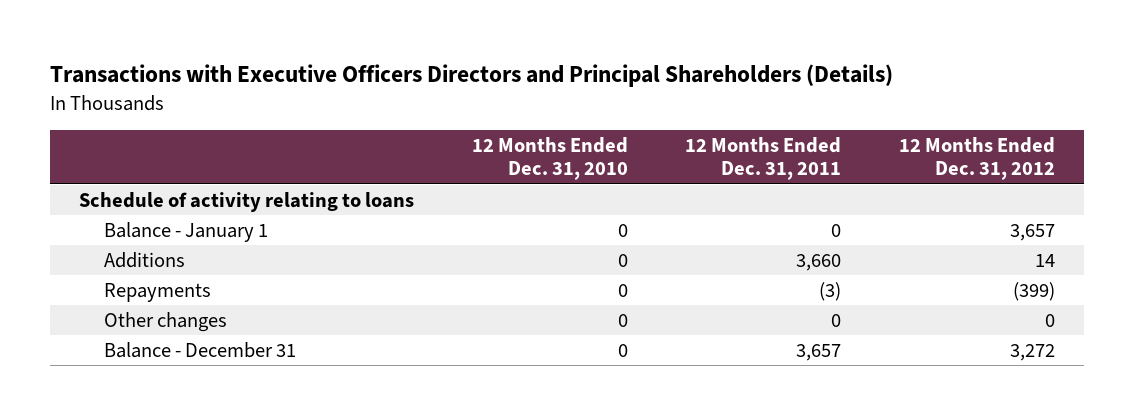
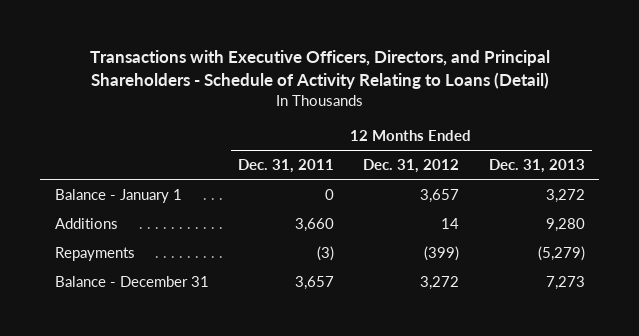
[50,63,894,87] Transactions with Executive Officers Directors and Principal Shareholders (Details) -> [89,50,550,90] Transactions with Executive Officers, Directors, and Principal Shareholders - Schedule of Activity Relating to Loans (Detail)
[471,136,628,181] 12 Months Ended Dec. 31, 2010 -> none
none -> [488,159,585,174] Dec. 31, 2013
[79,191,415,212] Schedule of activity relating to loans -> none
[103,311,227,332] Other changes -> none

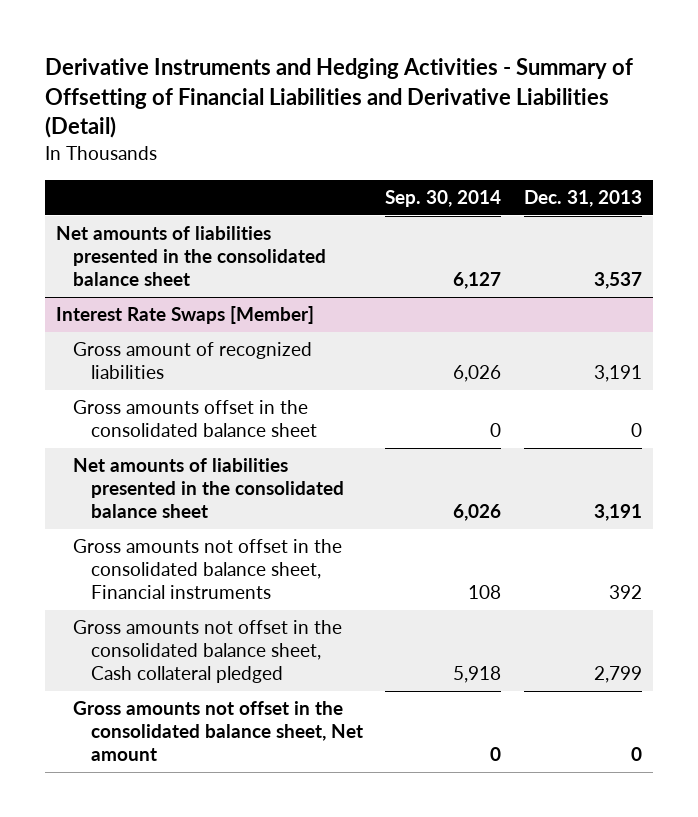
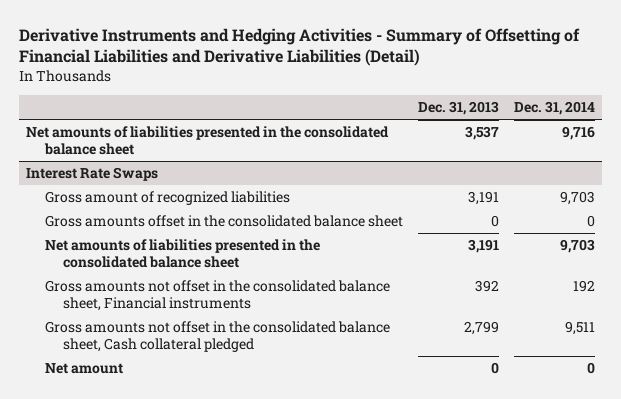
[385,190,502,208] Sep. 30, 2014 -> none
none -> [513,101,595,116] Dec. 31, 2014
[56,306,315,325] Interest Rate Swaps [Member] -> [26,167,159,182] Interest Rate Swaps
[73,701,363,762] Gross amounts not offset in the consolidated balance sheet, Net amount -> [44,363,123,375] Net amount

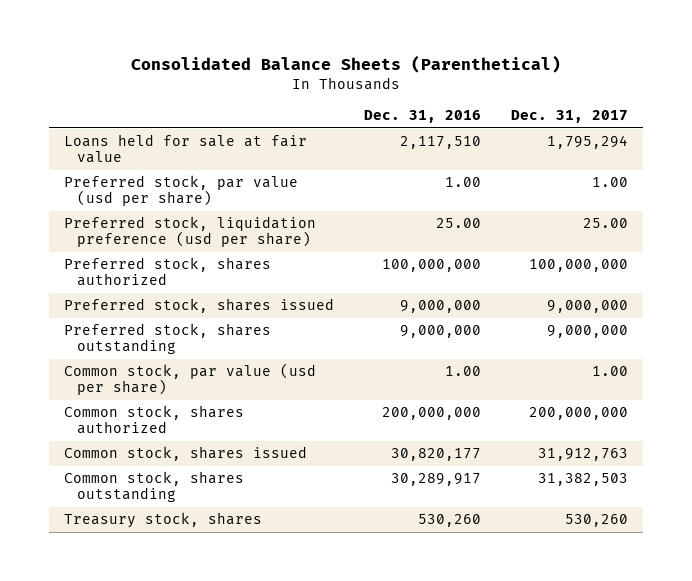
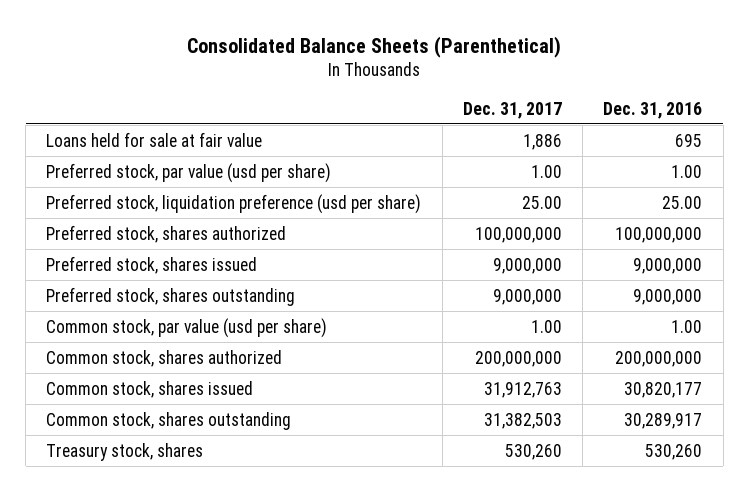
[399,136,481,150] 2,117,510 -> [675,133,703,147] 695
[547,135,629,150] 1,795,294 -> [522,133,562,150] 1,886

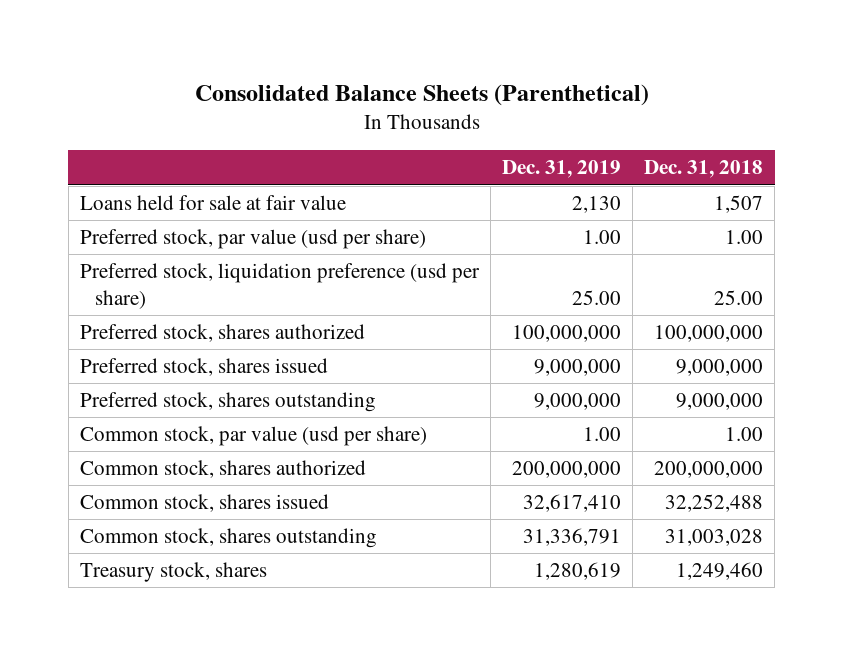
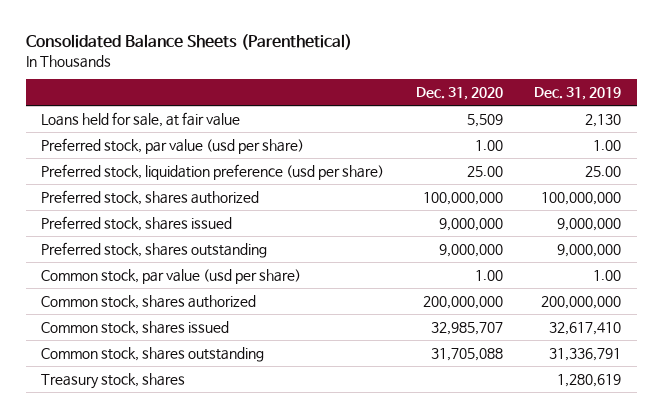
[644,160,764,179] Dec. 31, 2018 -> none
none -> [415,87,503,101] Dec. 31, 2020
[80,195,347,211] Loans held for sale at fair value -> [41,112,241,128] Loans held for sale, at fair value

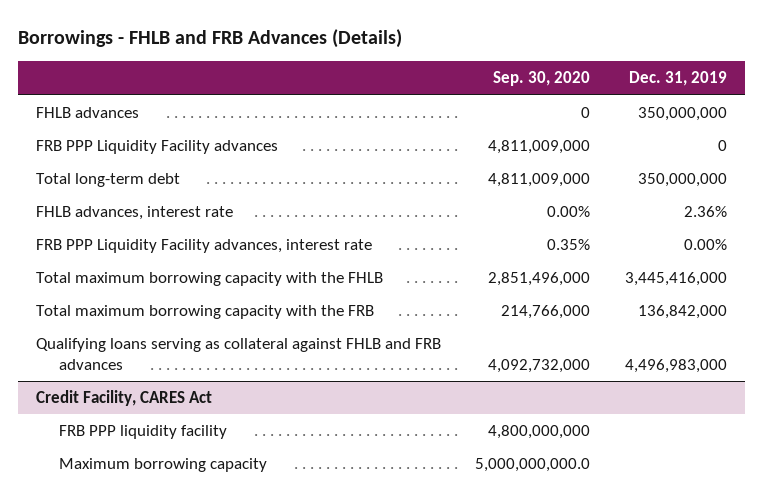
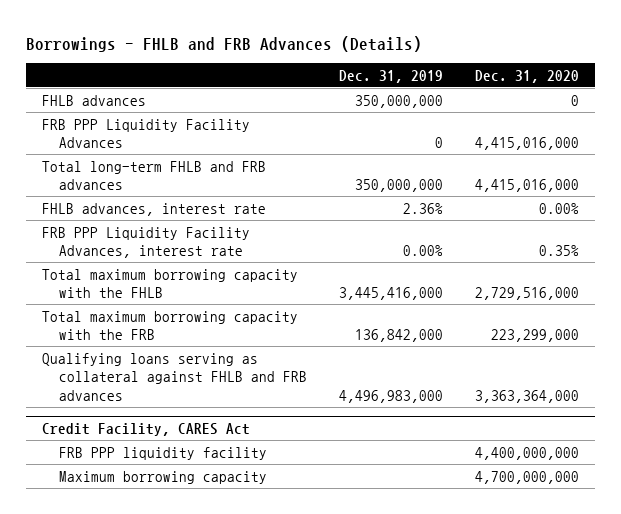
[493,71,591,87] Sep. 30, 2020 -> none
none -> [475,69,580,83] Dec. 31, 2020
[35,140,278,155] FRB PPP Liquidity Facility advances -> [42,118,251,149] FRB PPP Liquidity Facility Advances
[35,173,180,188] Total long-term debt -> [42,160,267,191] Total long-term FHLB and FRB advances
[35,239,372,254] FRB PPP Liquidity Facility advances, interest rate -> [42,226,251,259] FRB PPP Liquidity Facility Advances, interest rate

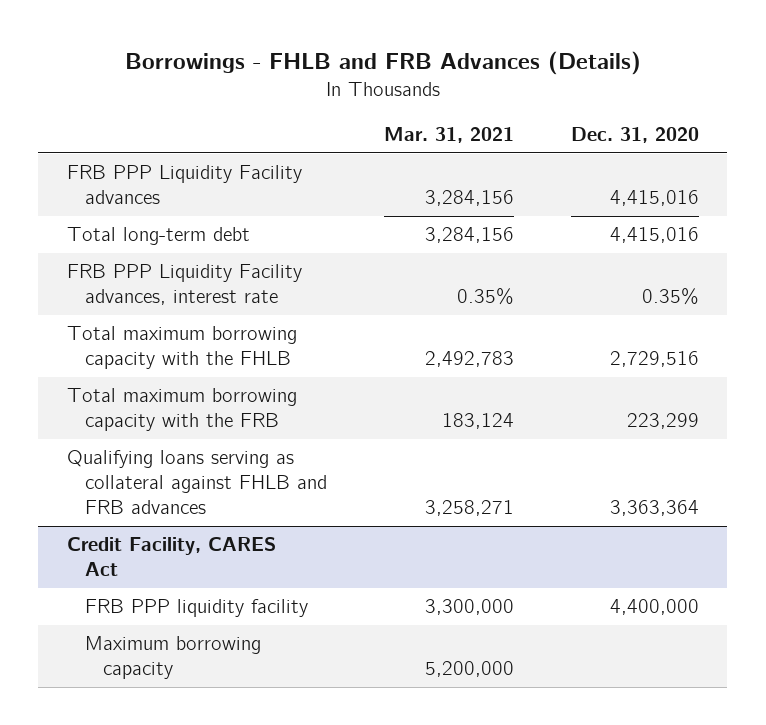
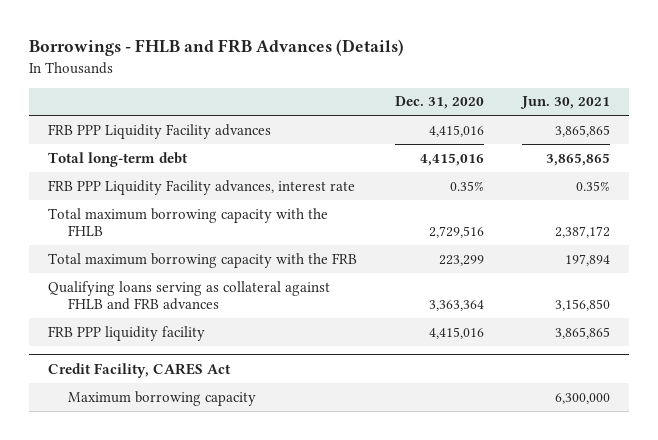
[383,127,514,144] Mar. 31, 2021 -> none
none -> [519,96,610,110] Jun. 30, 2021
none -> [48,325,206,341] FRB PPP liquidity facility
[84,599,308,618] FRB PPP liquidity facility -> none

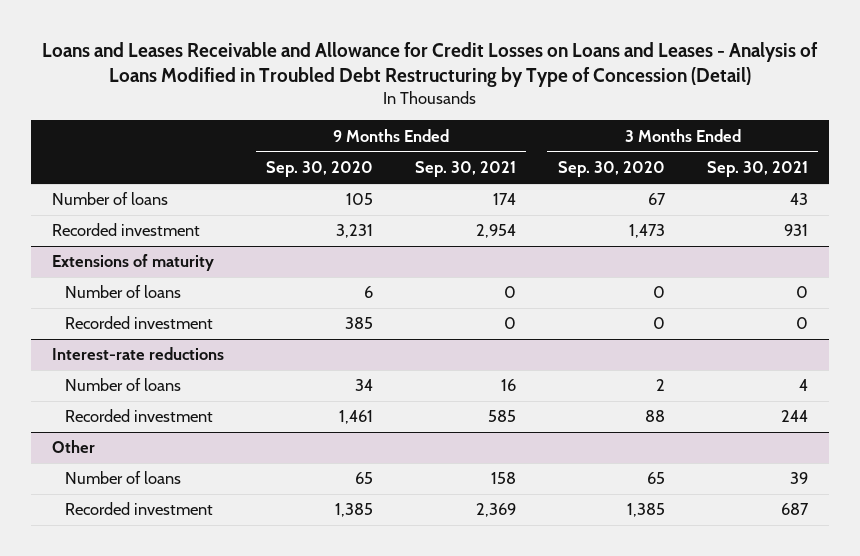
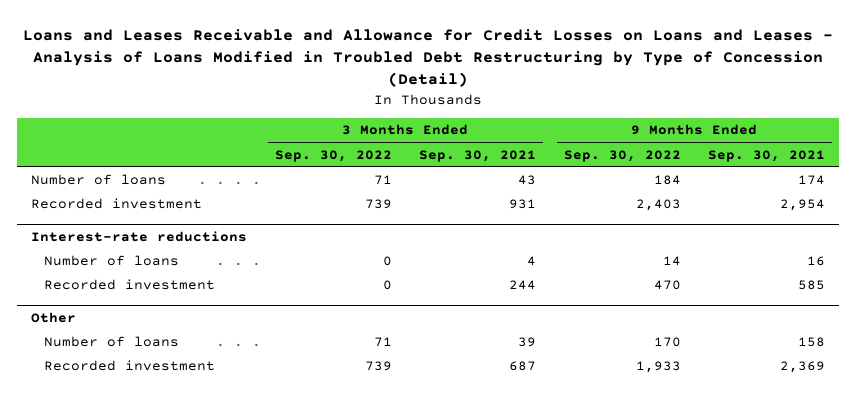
[266,161,374,178] Sep. 30, 2020 -> none
[557,161,665,178] Sep. 30, 2020 -> none
none -> [274,149,392,162] Sep. 30, 2022
none -> [563,149,681,162] Sep. 30, 2022
[52,254,215,272] Extensions of maturity -> none
[64,285,181,299] Number of loans -> none
[64,316,213,330] Recorded investment -> none

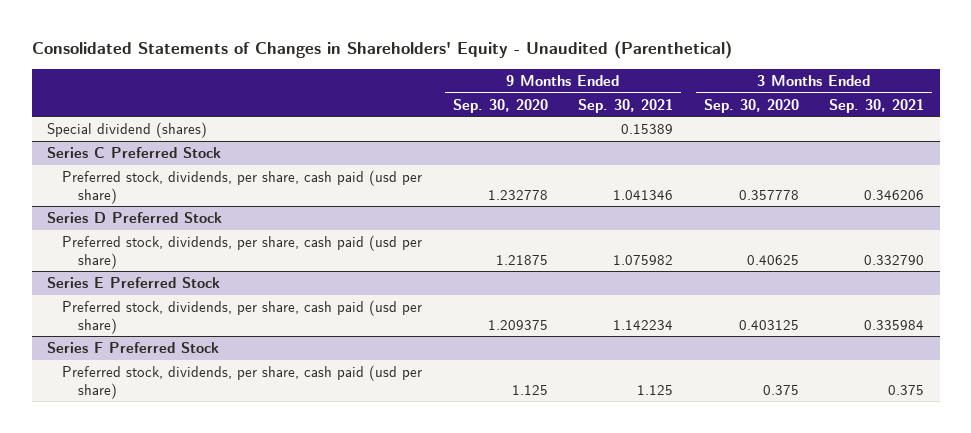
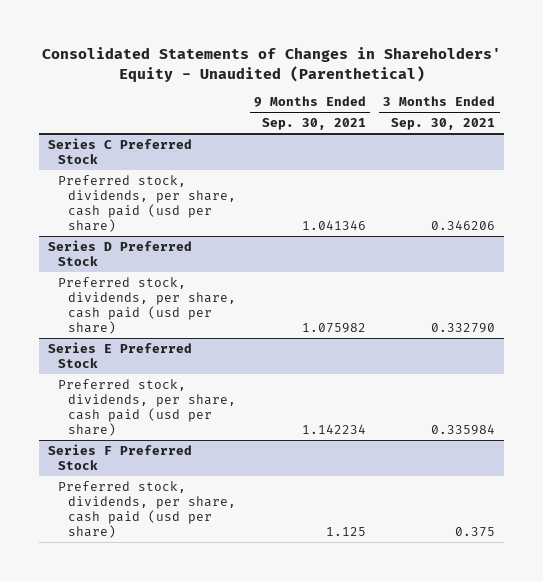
[452,98,548,113] Sep. 30, 2020 -> none
[703,98,799,113] Sep. 30, 2020 -> none
[46,121,207,138] Special dividend (shares) -> none

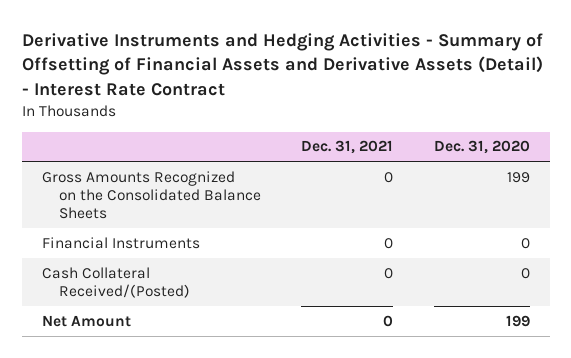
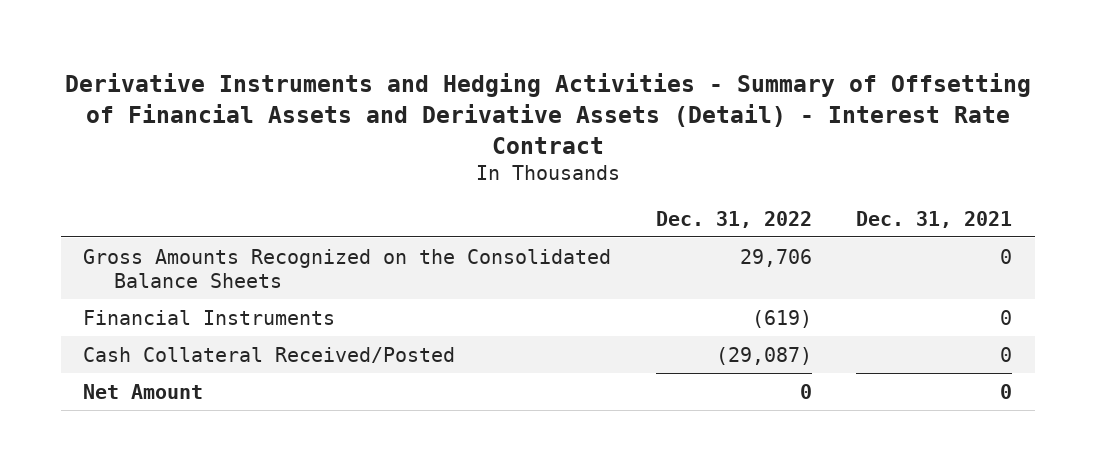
[433,140,530,155] Dec. 31, 2020 -> none
none -> [655,210,812,228] Dec. 31, 2022
[41,266,191,298] Cash Collateral Received/(Posted) -> [83,346,456,363] Cash Collateral Received/Posted

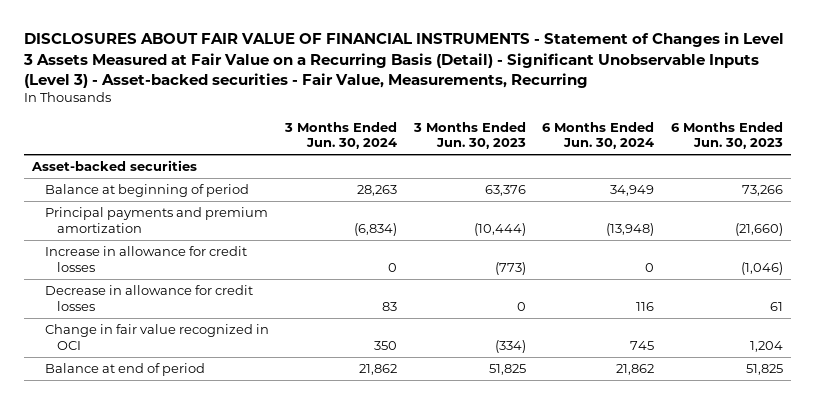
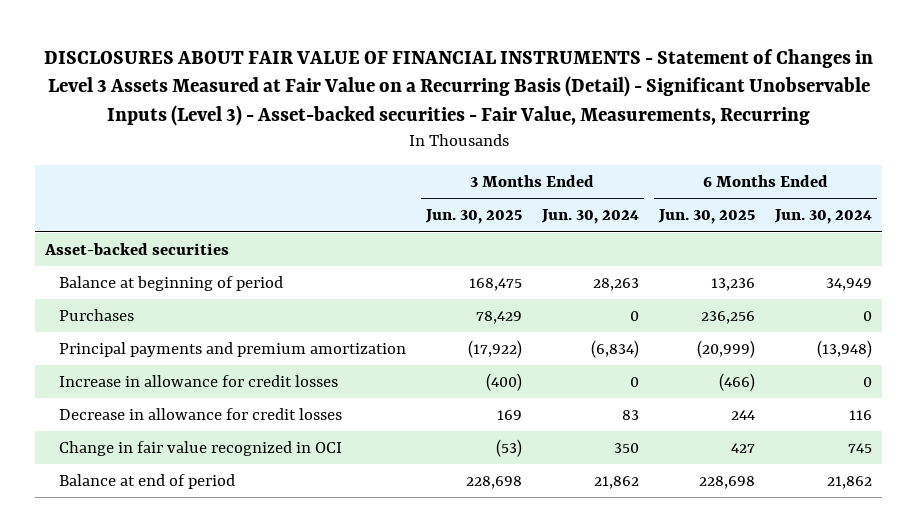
[412,121,526,150] 3 Months Ended Jun. 30, 2023 -> none
[670,121,783,150] 6 Months Ended Jun. 30, 2023 -> none
none -> [424,209,522,225] Jun. 30, 2025
none -> [658,209,756,225] Jun. 30, 2025
none -> [58,309,134,322] Purchases

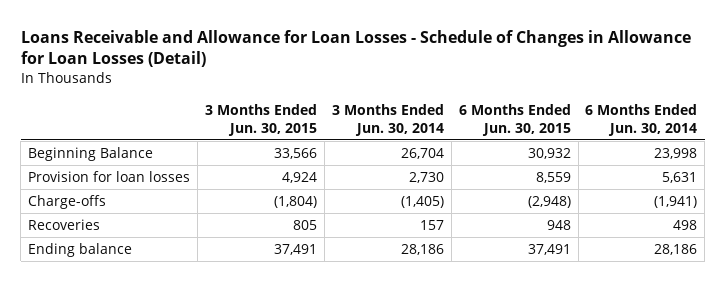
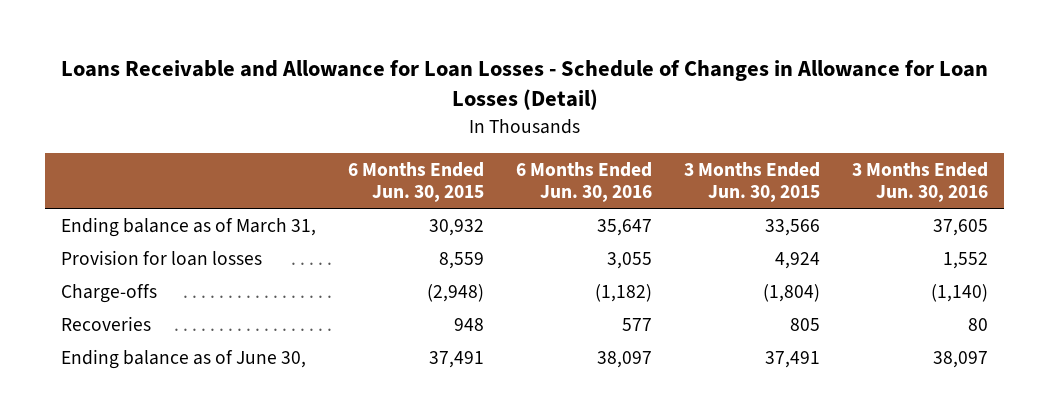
[331,103,444,136] 3 Months Ended Jun. 30, 2014 -> none
[585,103,698,136] 6 Months Ended Jun. 30, 2014 -> none
none -> [516,161,653,203] 6 Months Ended Jun. 30, 2016
none -> [851,161,988,203] 3 Months Ended Jun. 30, 2016
[28,147,154,162] Beginning Balance -> [61,216,317,237] Ending balance as of March 31,
[28,243,133,258] Ending balance -> [61,348,307,369] Ending balance as of June 30,

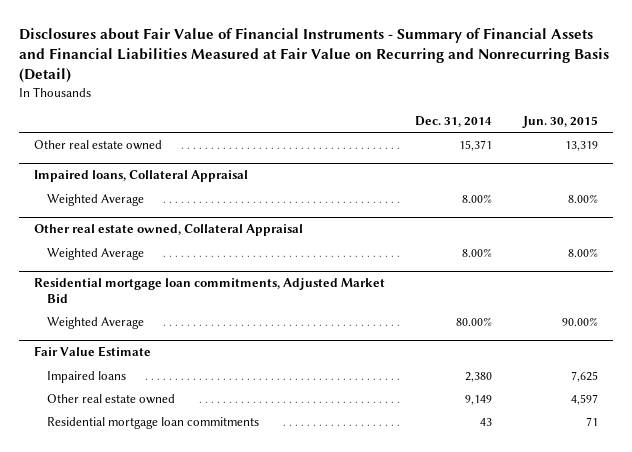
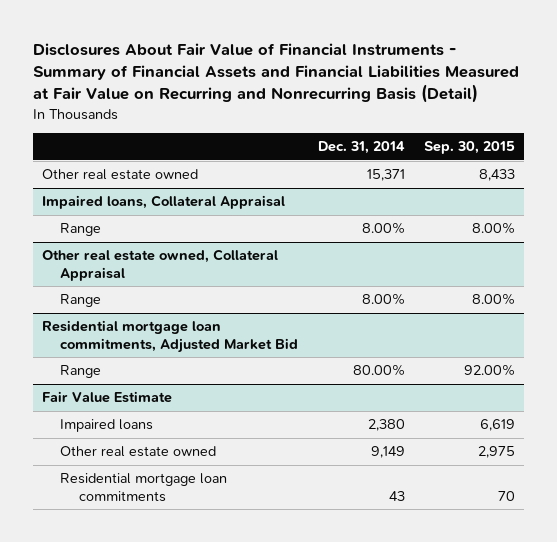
[18,27,609,84] Disclosures about Fair Value of Financial Instruments - Summary of Financial Assets and Financial Liabilities Measured at Fair Value on Recurring and Nonrecurring Basis (Detail) -> [32,42,519,104] Disclosures About Fair Value of Financial Instruments - Summary of Financial Assets and Financial Liabilities Measured at Fair Value on Recurring and Nonrecurring Basis (Detail)
[521,116,598,129] Jun. 30, 2015 -> none
none -> [423,141,515,155] Sep. 30, 2015
[47,193,145,206] Weighted Average -> [60,223,102,237] Range
[47,247,145,260] Weighted Average -> [60,294,102,308] Range
[47,316,145,329] Weighted Average -> [60,365,102,379] Range

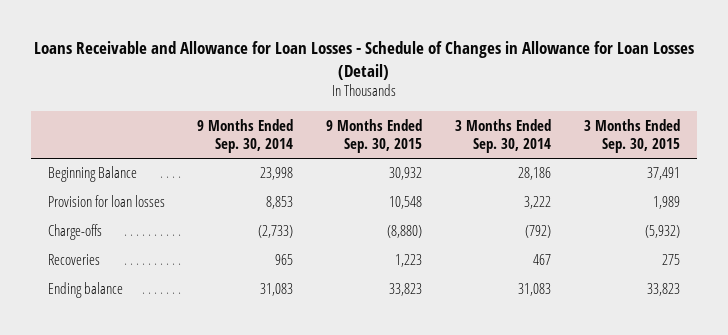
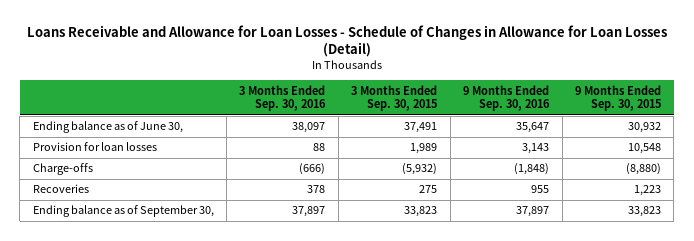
[197,118,294,154] 9 Months Ended Sep. 30, 2014 -> none
[455,118,552,154] 3 Months Ended Sep. 30, 2014 -> none
none -> [239,84,327,112] 3 Months Ended Sep. 30, 2016
none -> [463,84,551,112] 9 Months Ended Sep. 30, 2016
[47,166,137,183] Beginning Balance -> [32,121,183,134] Ending balance as of June 30,
[47,282,123,299] Ending balance -> [32,205,214,218] Ending balance as of September 30,

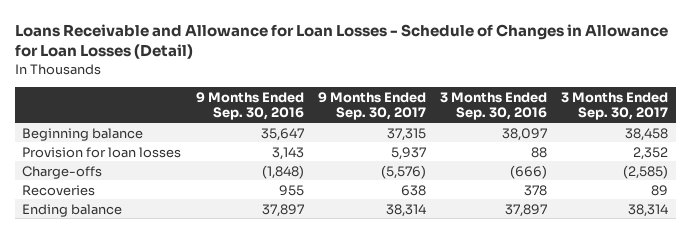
[351,84,438,112] 3 Months Ended Sep. 30, 2015 -> none
[575,84,662,112] 9 Months Ended Sep. 30, 2015 -> none
none -> [317,91,426,121] 9 Months Ended Sep. 30, 2017
none -> [561,91,669,121] 3 Months Ended Sep. 30, 2017
[32,121,183,134] Ending balance as of June 30, -> [22,127,144,141] Beginning balance
[32,205,214,218] Ending balance as of September 30, -> [22,203,123,217] Ending balance

